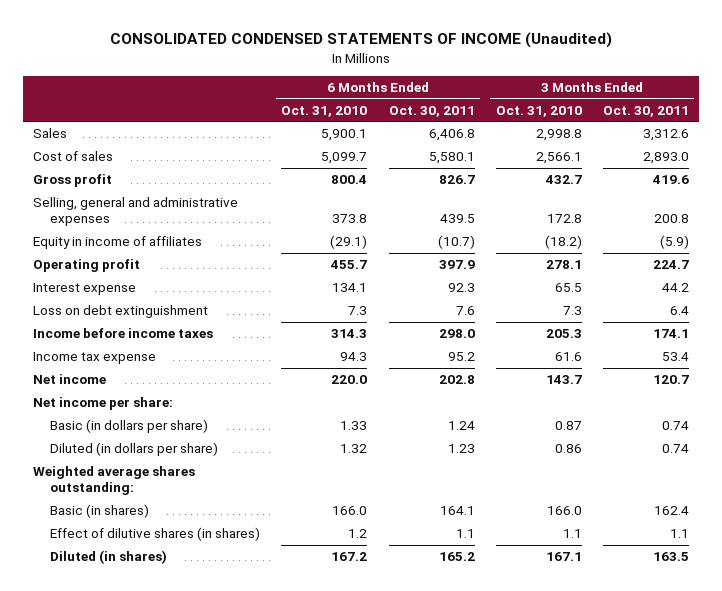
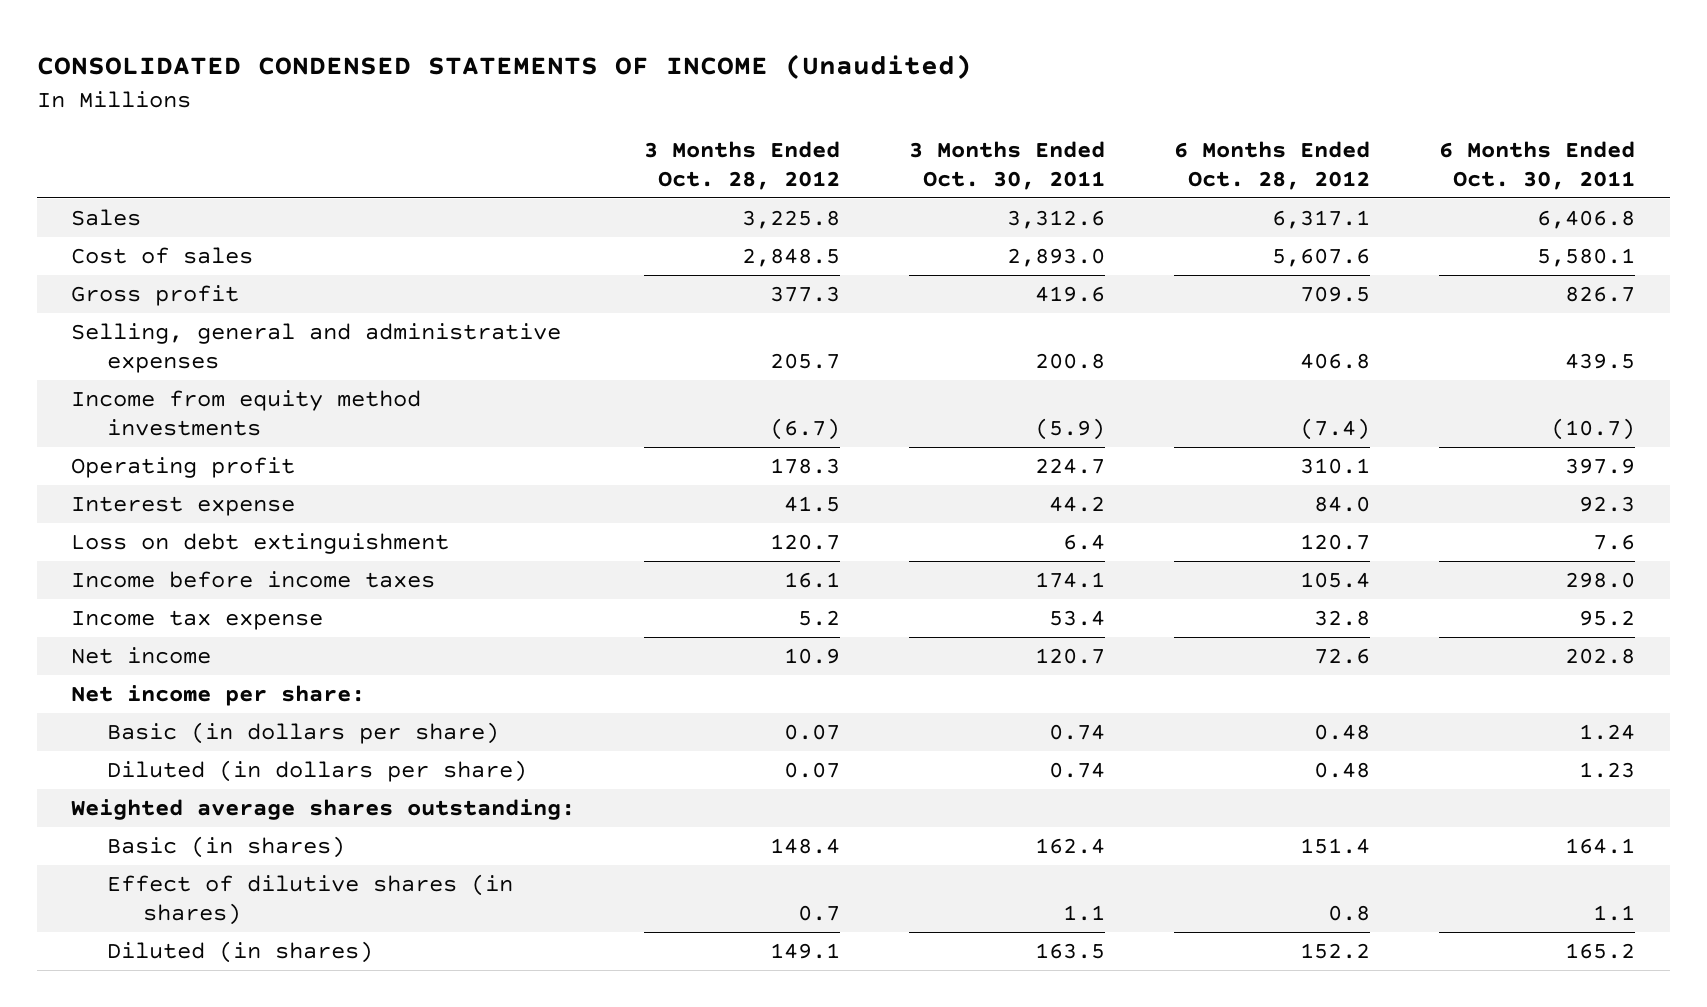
[281,105,368,117] Oct. 31, 2010 -> none
[495,105,582,117] Oct. 31, 2010 -> none
none -> [644,141,841,190] 3 Months Ended Oct. 28, 2012
none -> [1174,141,1371,190] 6 Months Ended Oct. 28, 2012
[33,236,203,250] Equity in income of affiliates -> [71,390,422,436] Income from equity method investments

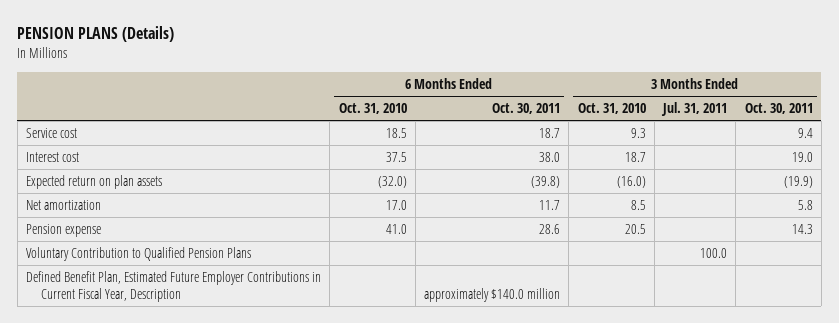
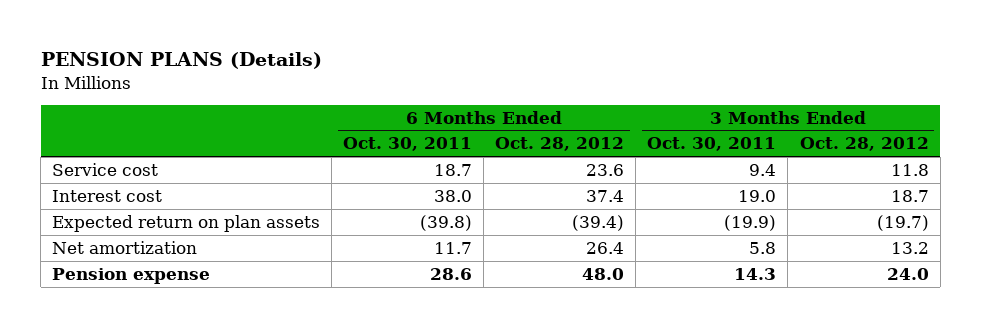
[338,103,407,115] Oct. 31, 2010 -> none
[577,103,646,115] Oct. 31, 2010 -> none
[661,102,728,117] Jul. 31, 2011 -> none
none -> [495,137,625,152] Oct. 28, 2012
none -> [799,137,929,152] Oct. 28, 2012
[26,247,252,262] Voluntary Contribution to Qualified Pension Plans -> none
[26,271,322,303] Defined Benefit Plan, Estimated Future Employer Contributions in Current Fiscal Year, Description -> none

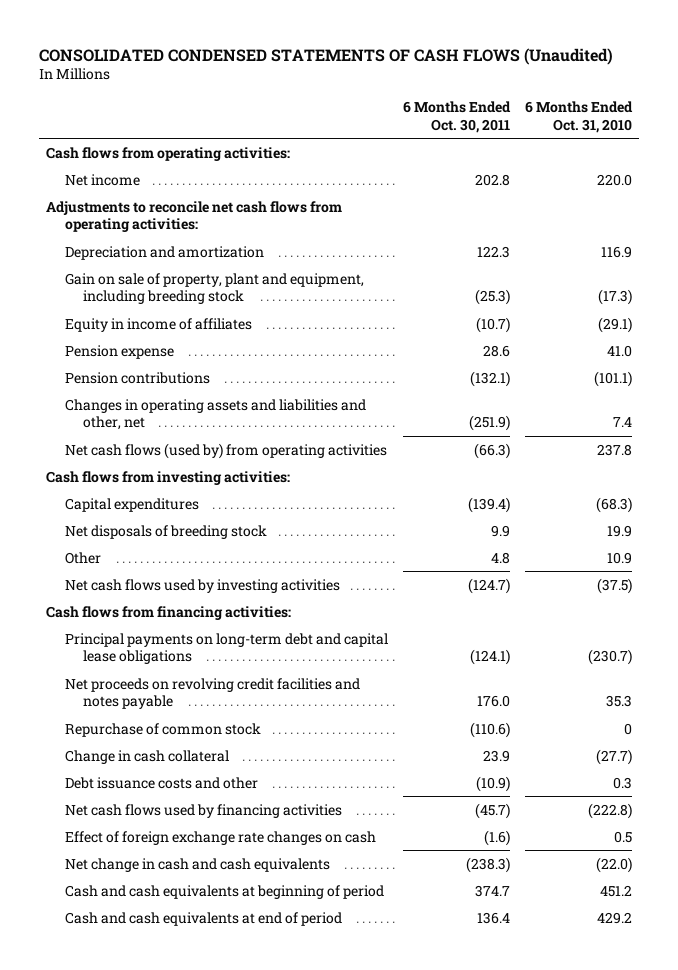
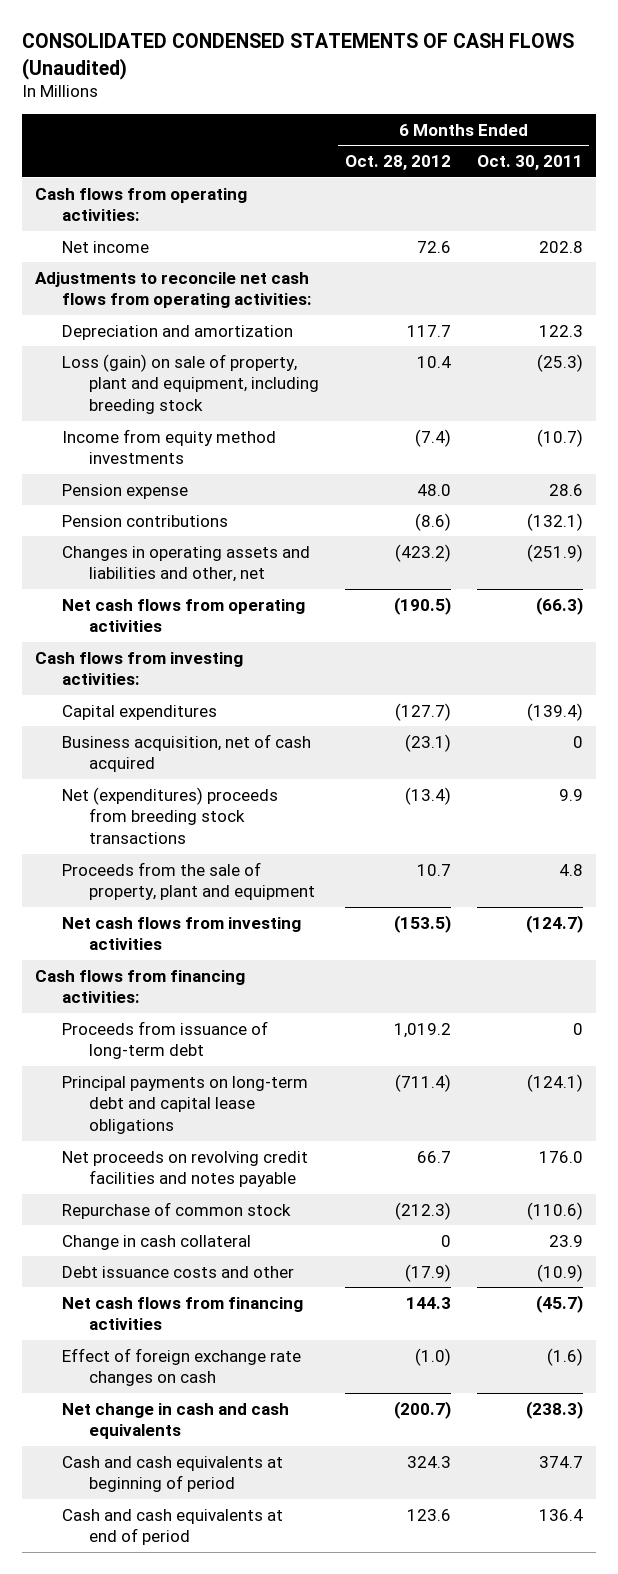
[524,101,633,133] 6 Months Ended Oct. 31, 2010 -> none
none -> [344,155,451,171] Oct. 28, 2012
[64,272,364,305] Gain on sale of property, plant and equipment, including breeding stock -> [61,353,319,415] Loss (gain) on sale of property, plant and equipment, including breeding stock
[64,317,252,332] Equity in income of affiliates -> [61,428,276,465] Income from equity method investments
[64,442,387,459] Net cash flows (used by) from operating activities -> [61,598,305,633] Net cash flows from operating activities
[64,524,267,539] Net disposals of breeding stock -> none
[64,551,101,564] Other -> none
none -> [61,733,311,773] Business acquisition, net of cash acquired
none -> [61,786,278,845] Net (expenditures) proceeds from breeding stock transactions
none -> [61,861,315,901] Proceeds from the sale of property, plant and equipment
[64,578,340,593] Net cash flows used by investing activities -> [61,916,301,951] Net cash flows from investing activities
none -> [61,1020,268,1060] Proceeds from issuance of long-term debt
[64,803,342,818] Net cash flows used by financing activities -> [61,1296,303,1331] Net cash flows from financing activities

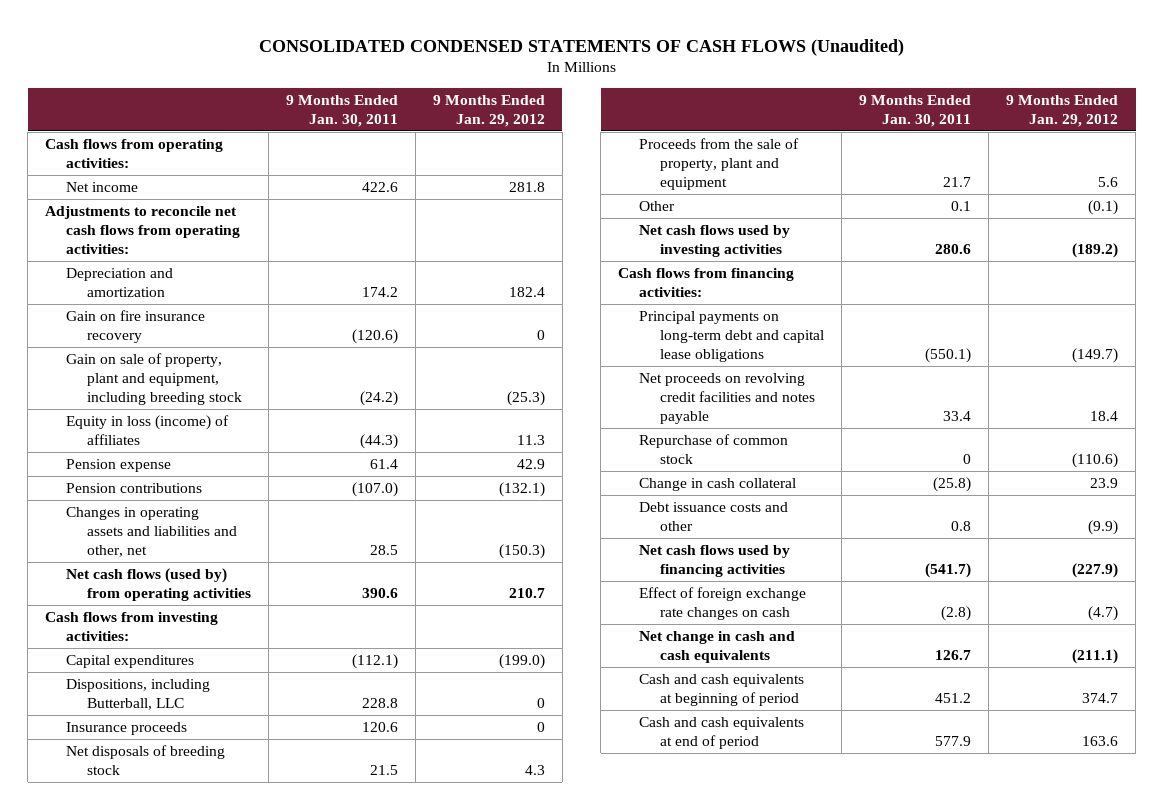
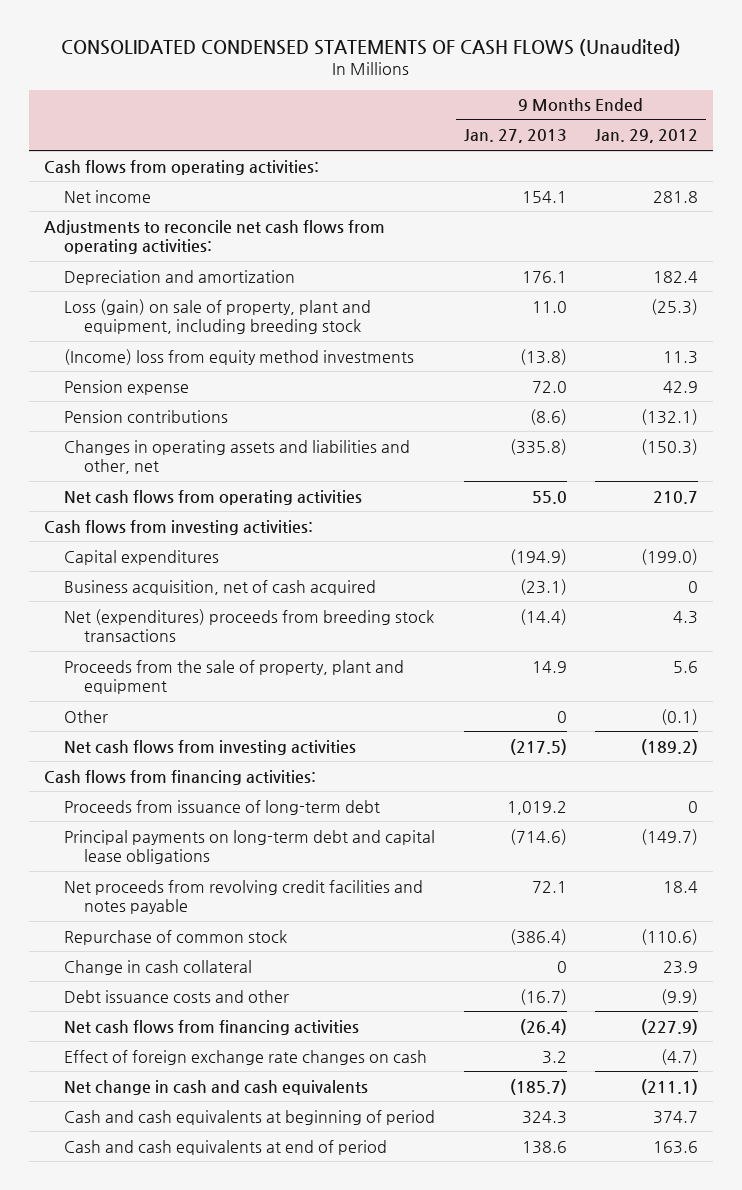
[285,94,398,127] 9 Months Ended Jan. 30, 2011 -> none
none -> [463,129,567,144] Jan. 27, 2013
[66,310,206,343] Gain on fire insurance recovery -> none
[66,353,243,405] Gain on sale of property, plant and equipment, including breeding stock -> [63,298,371,334] Loss (gain) on sale of property, plant and equipment, including breeding stock
[66,415,230,445] Equity in loss (income) of affiliates -> [63,348,414,365] (Income) loss from equity method investments
[66,568,252,601] Net cash flows (used by) from operating activities -> [63,489,362,505] Net cash flows from operating activities
[66,679,211,710] Dispositions, including Butterball, LLC -> none
[66,722,188,736] Insurance proceeds -> none
[66,745,226,775] Net disposals of breeding stock -> none
none -> [63,579,376,595] Business acquisition, net of cash acquired
none -> [63,608,434,642] Net (expenditures) proceeds from breeding stock transactions
[639,225,791,257] Net cash flows used by investing activities -> [63,739,356,755] Net cash flows from investing activities
none -> [63,799,380,815] Proceeds from issuance of long-term debt
[639,373,816,424] Net proceeds on revolving credit facilities and notes payable -> [63,879,423,914] Net proceeds from revolving credit facilities and notes payable
[639,545,791,577] Net cash flows used by financing activities -> [63,1019,359,1035] Net cash flows from financing activities

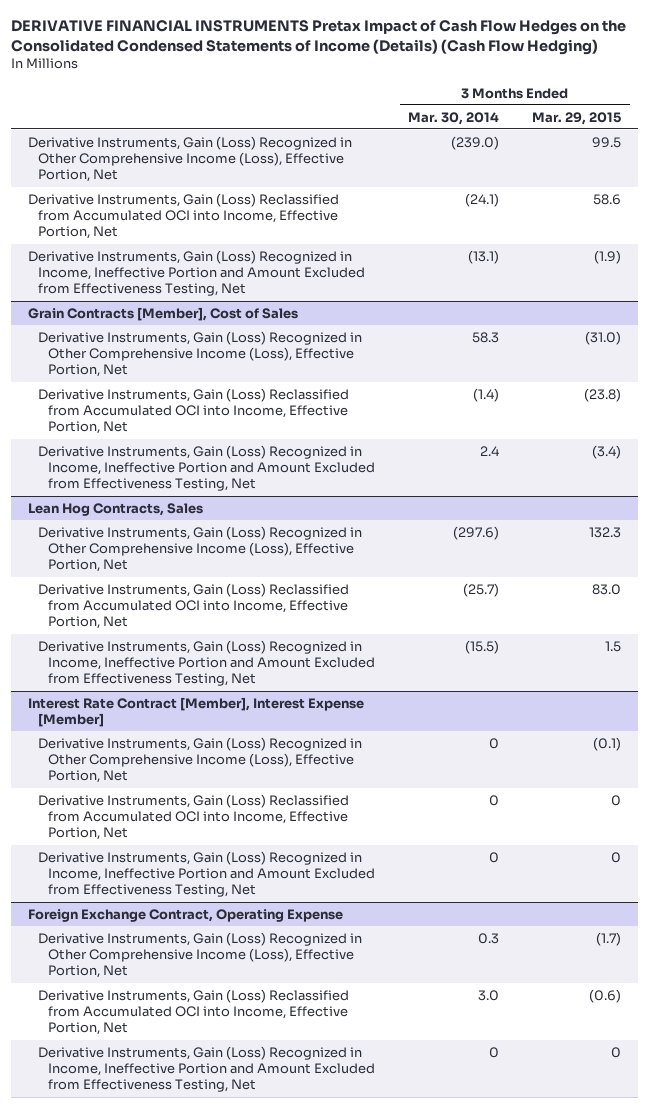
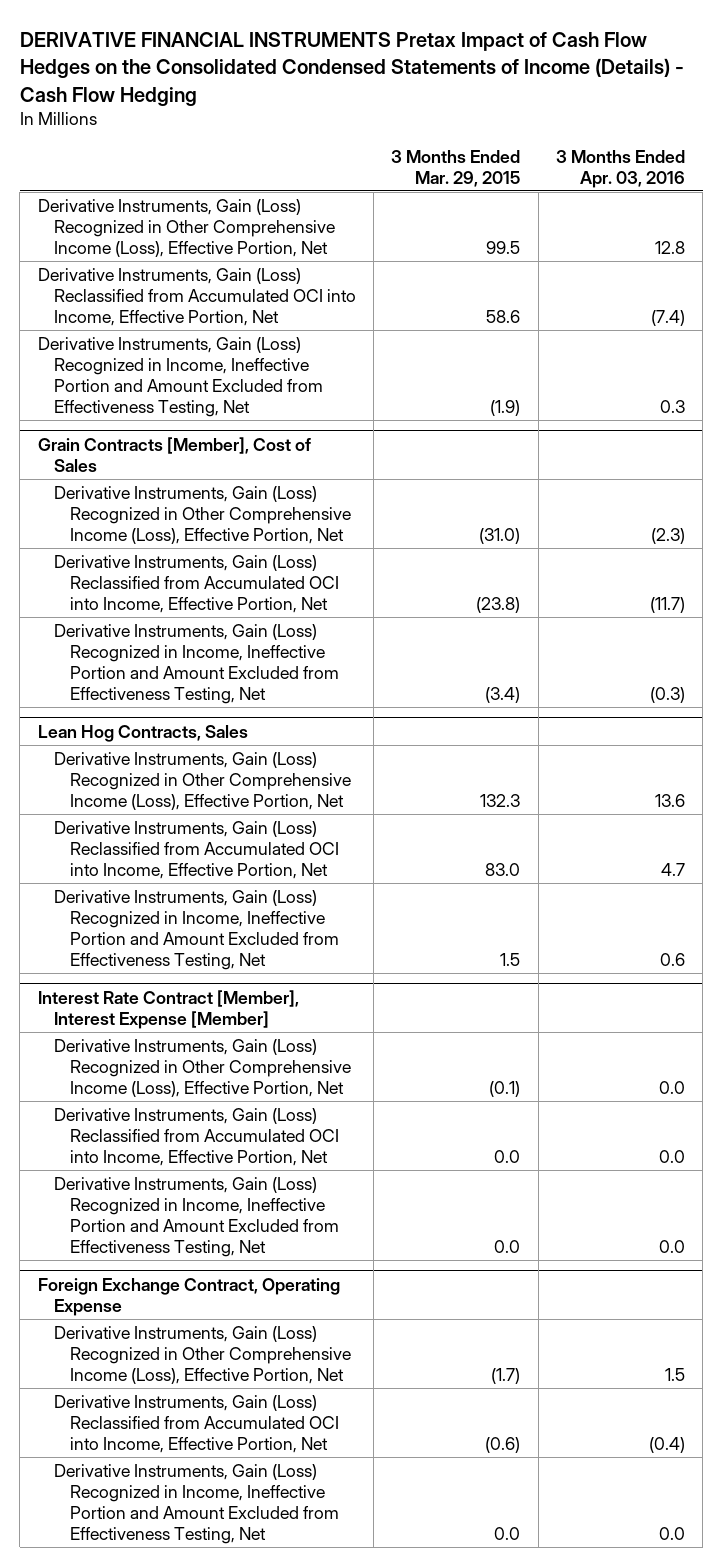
[11,20,627,56] DERIVATIVE FINANCIAL INSTRUMENTS Pretax Impact of Cash Flow Hedges on the Consolidated Condensed Statements of Income (Details) (Cash Flow Hedging) -> [19,32,684,106] DERIVATIVE FINANCIAL INSTRUMENTS Pretax Impact of Cash Flow Hedges on the Consolidated Condensed Statements of Income (Details) - Cash Flow Hedging
[408,111,500,125] Mar. 30, 2014 -> none
none -> [555,149,685,188] 3 Months Ended Apr. 03, 2016
[611,794,622,806] 0 -> [494,1150,521,1164] 0.0
[611,851,622,863] 0 -> [494,1240,521,1254] 0.0
[611,1046,622,1058] 0 -> [494,1527,521,1541] 0.0

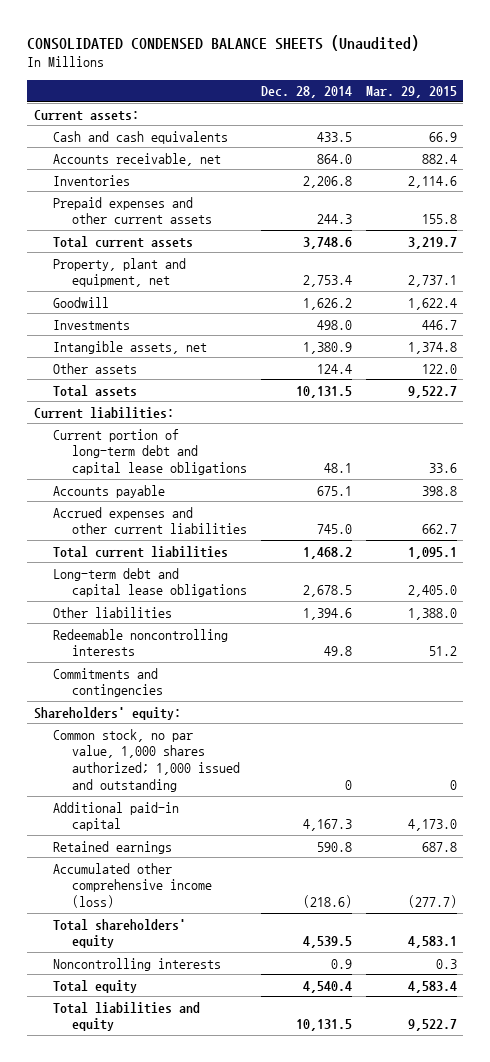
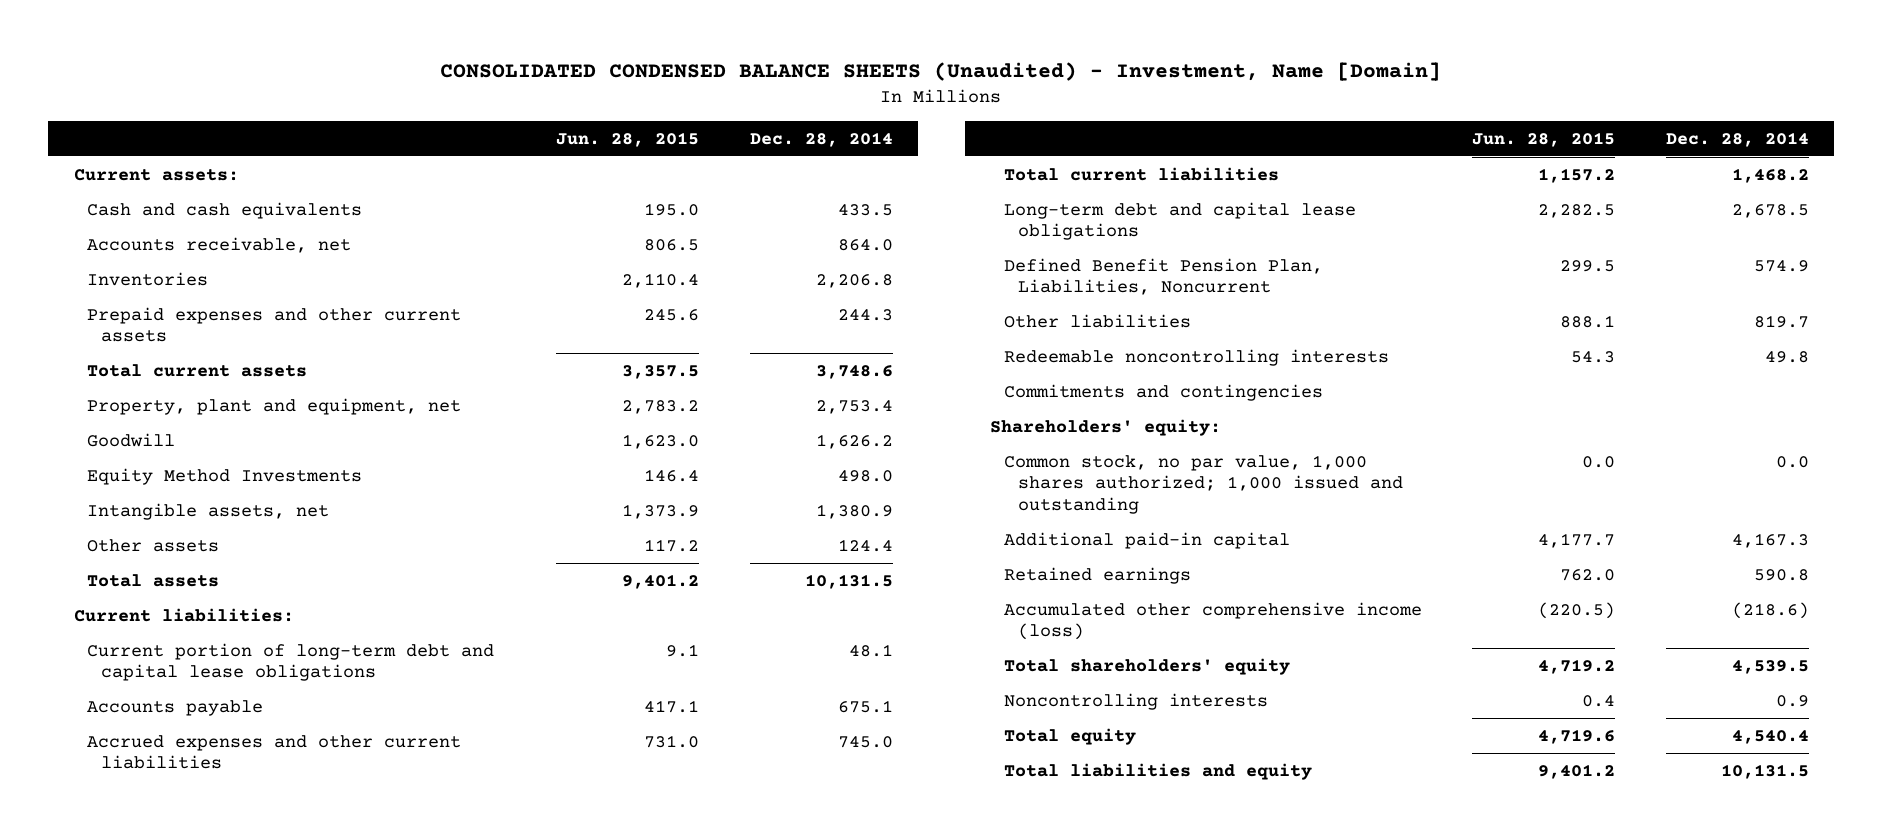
[26,34,419,51] CONSOLIDATED CONDENSED BALANCE SHEETS (Unaudited) -> [440,62,1442,82] CONSOLIDATED CONDENSED BALANCE SHEETS (Unaudited) - Investment, Name [Domain]
[365,86,457,99] Mar. 29, 2015 -> none
none -> [555,131,699,147] Jun. 28, 2015
[52,319,130,330] Investments -> [87,467,363,485] Equity Method Investments
none -> [1003,257,1323,296] Defined Benefit Pension Plan, Liabilities, Noncurrent
[302,607,352,620] 1,394.6 -> [1754,314,1810,328] 819.7
[344,780,352,791] 0 -> [1776,455,1810,468] 0.0

